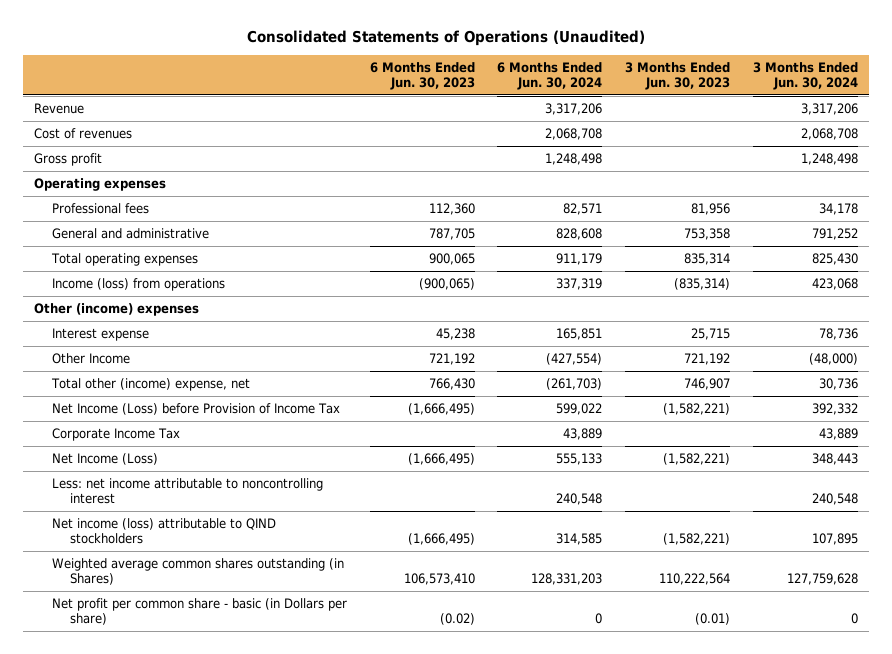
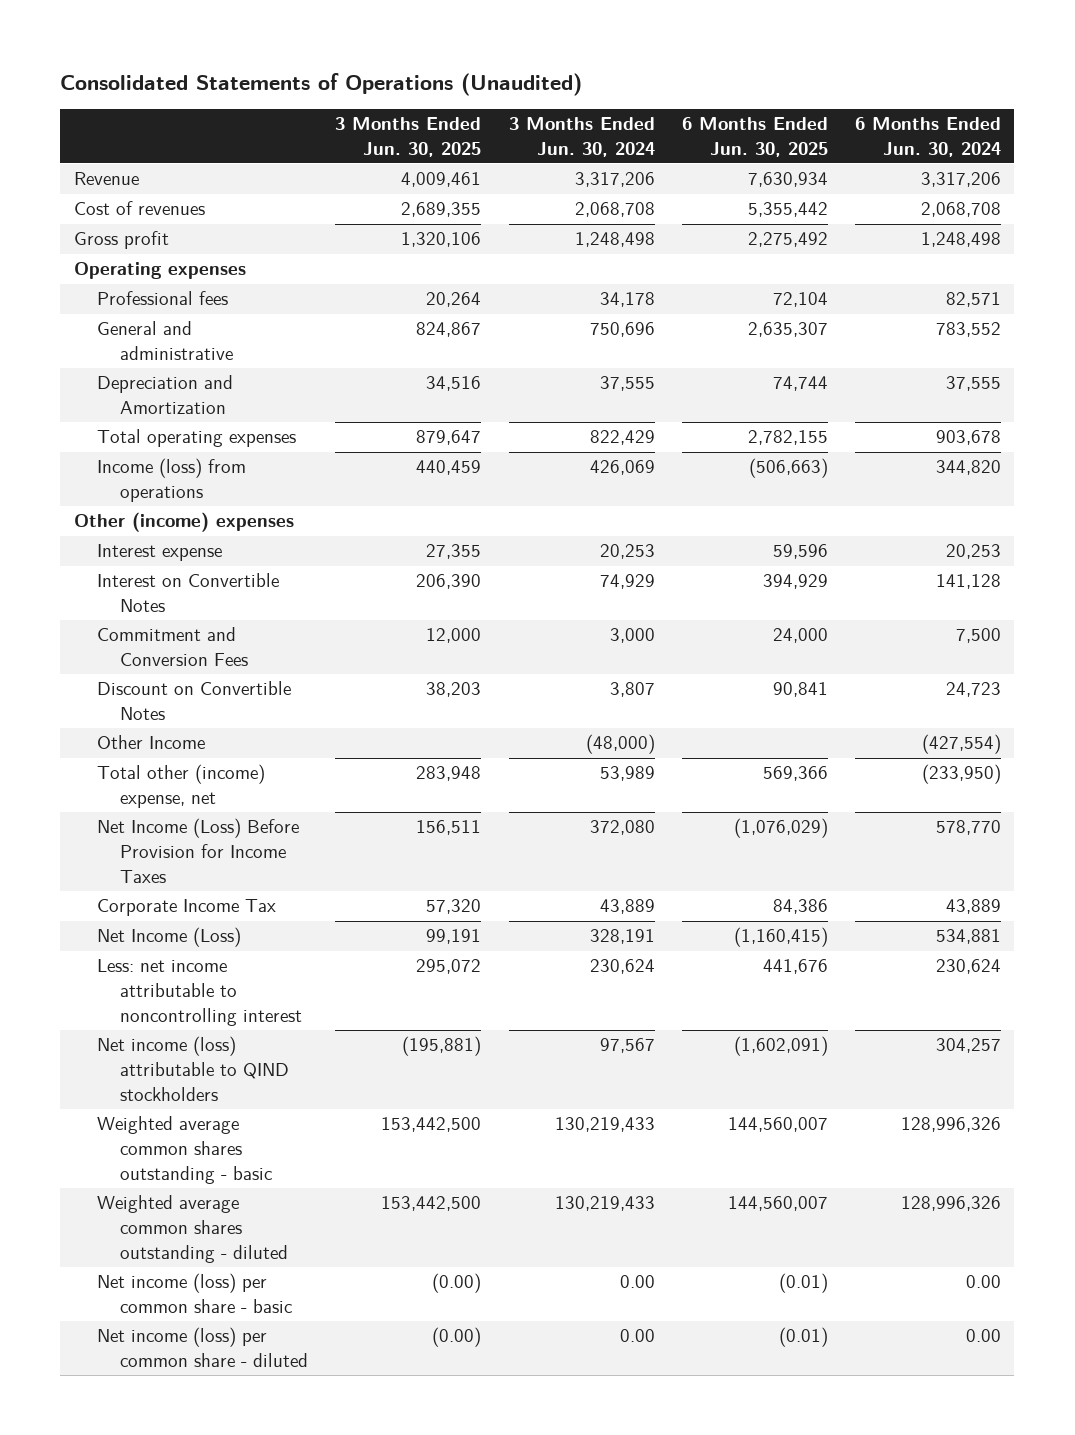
[369,62,475,91] 6 Months Ended Jun. 30, 2023 -> none
[625,62,731,91] 3 Months Ended Jun. 30, 2023 -> none
none -> [335,117,482,157] 3 Months Ended Jun. 30, 2025
none -> [681,117,828,157] 6 Months Ended Jun. 30, 2025
[556,228,603,241] 828,608 -> [935,322,1001,338] 783,552
[811,228,858,241] 791,252 -> [589,322,655,338] 750,696
none -> [97,375,234,414] Depreciation and Amortization
[556,253,603,266] 911,179 -> [935,430,1001,446] 903,678
[811,253,858,266] 825,430 -> [589,430,655,446] 822,429
[556,278,603,291] 337,319 -> [935,460,1001,476] 344,820
[811,278,858,291] 423,068 -> [589,460,655,476] 426,069
[556,328,603,341] 165,851 -> [945,544,1001,560] 20,253
[818,328,858,341] 78,736 -> [599,544,655,560] 20,253
none -> [97,573,280,612] Interest on Convertible Notes
none -> [97,627,249,666] Commitment and Conversion Fees
none -> [97,681,292,720] Discount on Convertible Notes
[546,378,603,391] (261,703) -> [921,764,1001,785] (233,950)
[818,378,858,391] 30,736 -> [599,766,655,782] 53,989
[52,403,341,416] Net Income (Loss) before Provision of Income Tax -> [97,818,300,883] Net Income (Loss) Before Provision for Income Taxes
[556,403,603,416] 599,022 -> [935,820,1001,836] 578,770
[811,403,858,416] 392,332 -> [589,820,655,836] 372,080
[556,453,603,466] 555,133 -> [935,929,1001,945] 534,881
[811,453,858,466] 348,443 -> [589,929,655,945] 328,191
[556,493,603,506] 240,548 -> [935,959,1001,975] 230,624
[811,493,858,506] 240,548 -> [589,959,655,975] 230,624
[556,533,603,546] 314,585 -> [935,1038,1001,1054] 304,257
[811,533,858,546] 107,895 -> [599,1038,655,1054] 97,567
[52,558,345,586] Weighted average common shares outstanding (in Shares) -> [97,1116,273,1184] Weighted average common shares outstanding - basic
[531,573,603,586] 128,331,203 -> [900,1117,1001,1133] 128,996,326
[786,573,858,586] 127,759,628 -> [554,1117,655,1133] 130,219,433
none -> [97,1195,289,1263] Weighted average common shares outstanding - diluted
[52,598,348,626] Net profit per common share - basic (in Dollars per share) -> [97,1273,293,1313] Net income (loss) per common share - basic
[595,613,603,625] 0 -> [965,1275,1001,1289] 0.00
[850,613,858,625] 0 -> [619,1275,655,1289] 0.00
none -> [97,1327,309,1367] Net income (loss) per common share - diluted

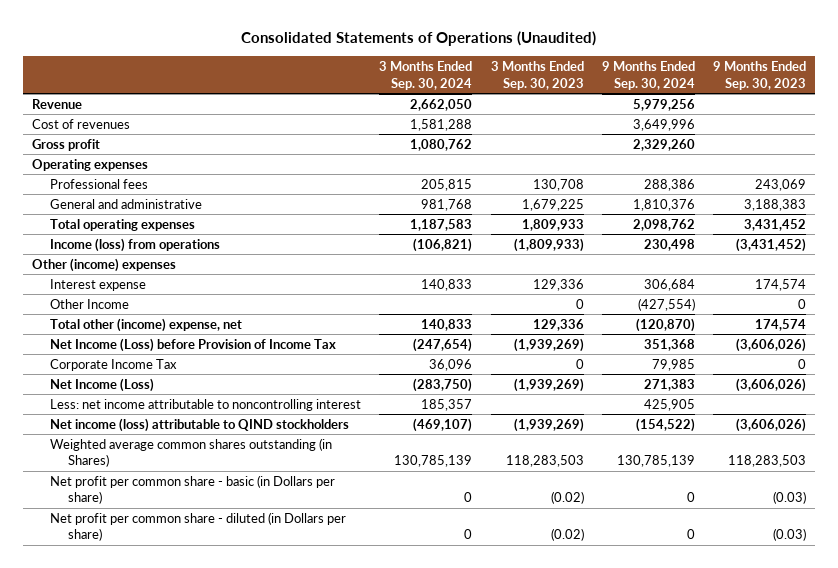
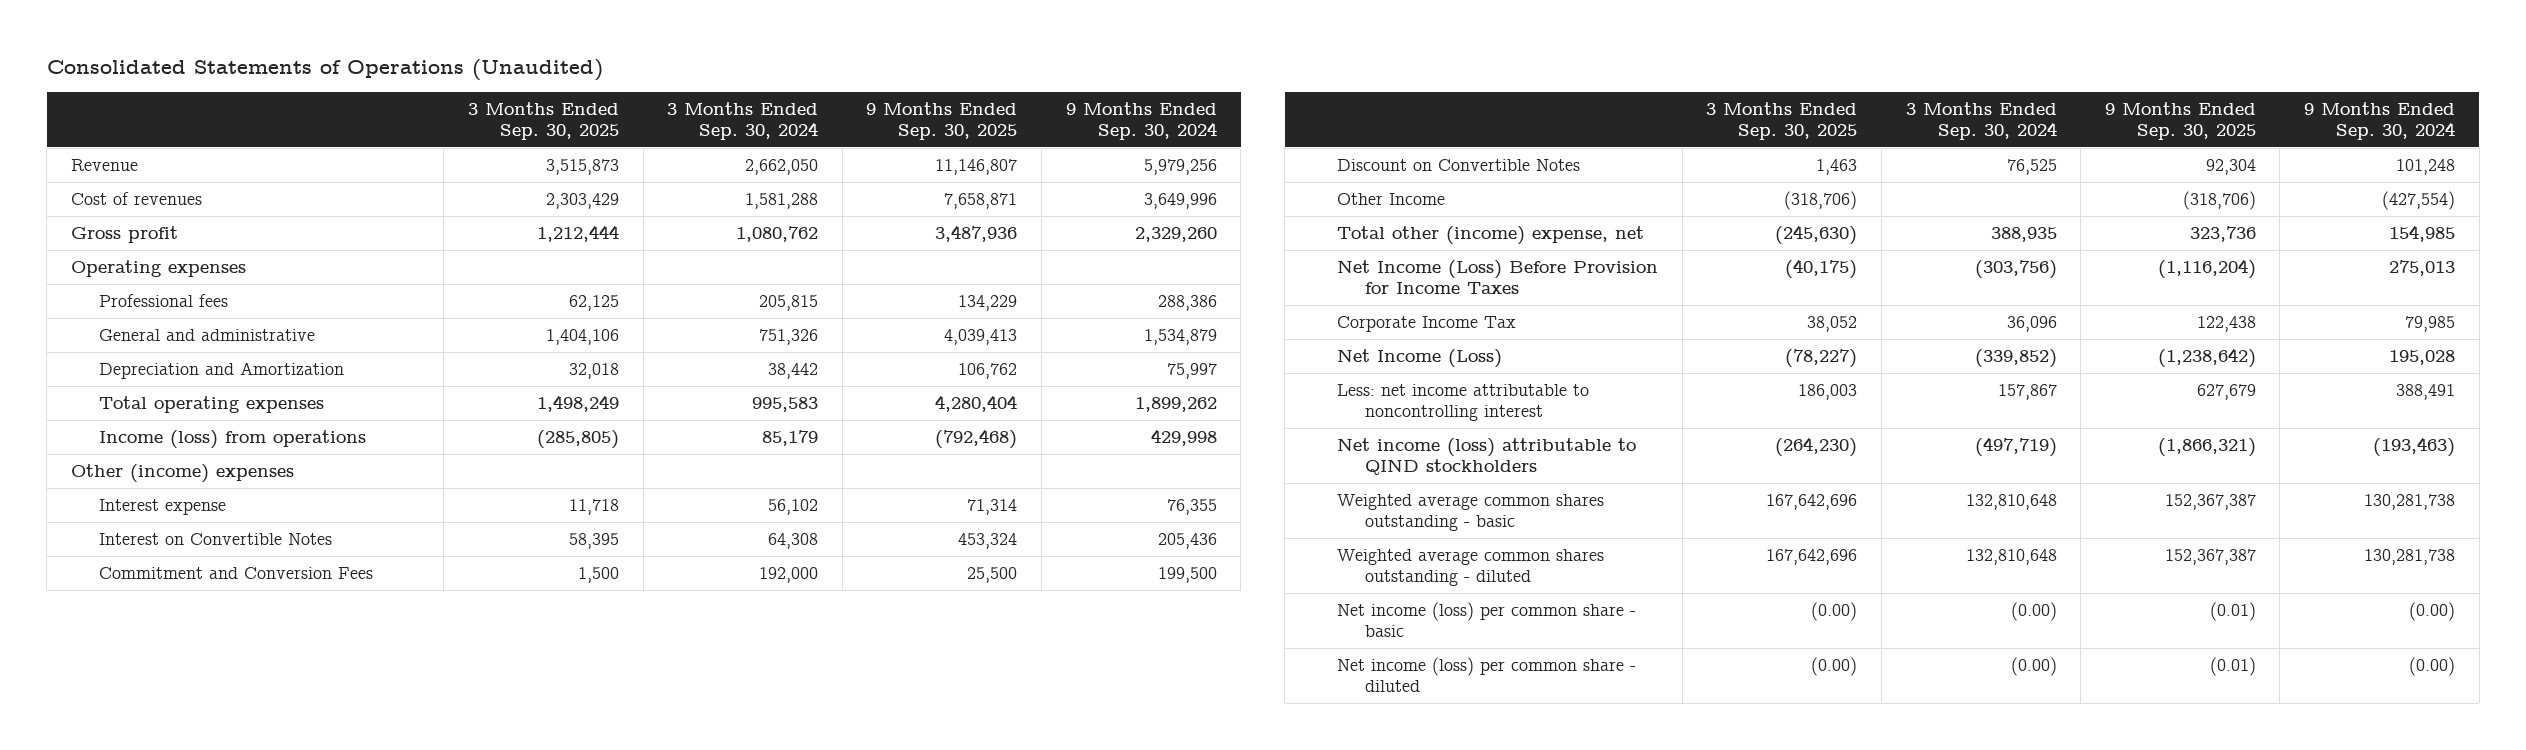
[490,61,584,90] 3 Months Ended Sep. 30, 2023 -> none
[712,61,806,90] 9 Months Ended Sep. 30, 2023 -> none
none -> [467,101,619,140] 3 Months Ended Sep. 30, 2025
none -> [866,101,1018,140] 9 Months Ended Sep. 30, 2025
[421,198,473,211] 981,768 -> [759,328,819,345] 751,326
[632,198,695,211] 1,810,376 -> [1143,328,1217,345] 1,534,879
none -> [98,361,344,379] Depreciation and Amortization
[410,218,473,231] 1,187,583 -> [752,396,819,412] 995,583
[632,218,695,231] 2,098,762 -> [1134,396,1217,412] 1,899,262
[413,237,473,252] (106,821) -> [762,429,819,446] 85,179
[643,238,695,251] 230,498 -> [1150,428,1217,446] 429,998
[421,278,473,291] 140,833 -> [768,498,819,515] 56,102
[643,278,695,291] 306,684 -> [1166,498,1217,515] 76,355
none -> [98,532,332,545] Interest on Convertible Notes
none -> [98,566,373,579] Commitment and Conversion Fees
none -> [1337,158,1581,171] Discount on Convertible Notes
[421,318,473,331] 140,833 -> [1990,226,2057,242] 388,935
[635,317,695,332] (120,870) -> [2388,224,2455,242] 154,985
[50,337,337,352] Net Income (Loss) before Provision of Income Tax -> [1337,259,1659,295] Net Income (Loss) Before Provision for Income Taxes
[413,337,473,352] (247,654) -> [1974,259,2057,279] (303,756)
[643,338,695,351] 351,368 -> [2388,259,2455,276] 275,013
[413,377,473,392] (283,750) -> [1974,348,2057,368] (339,852)
[643,378,695,391] 271,383 -> [2388,349,2455,365] 195,028
[421,398,473,411] 185,357 -> [1997,383,2057,400] 157,867
[643,398,695,411] 425,905 -> [2395,383,2455,400] 388,491
[413,417,473,432] (469,107) -> [1974,436,2057,457] (497,719)
[635,417,695,432] (154,522) -> [2372,436,2455,457] (193,463)
[50,437,333,468] Weighted average common shares outstanding (in Shares) -> [1337,493,1605,532] Weighted average common shares outstanding - basic
[394,455,473,468] 130,785,139 -> [1965,493,2057,510] 132,810,648
[616,455,695,468] 130,785,139 -> [2363,493,2455,510] 130,281,738
none -> [1337,548,1605,587] Weighted average common shares outstanding - diluted
[50,474,336,505] Net profit per common share - basic (in Dollars per share) -> [1337,601,1637,638] Net income (loss) per common share - basic
[464,492,473,503] 0 -> [2010,601,2057,621] (0.00)
[686,492,695,503] 0 -> [2408,601,2455,621] (0.00)
[50,511,347,542] Net profit per common share - diluted (in Dollars per share) -> [1337,656,1637,693] Net income (loss) per common share - diluted
[464,529,473,540] 0 -> [2010,656,2057,676] (0.00)
[686,529,695,540] 0 -> [2408,656,2455,676] (0.00)

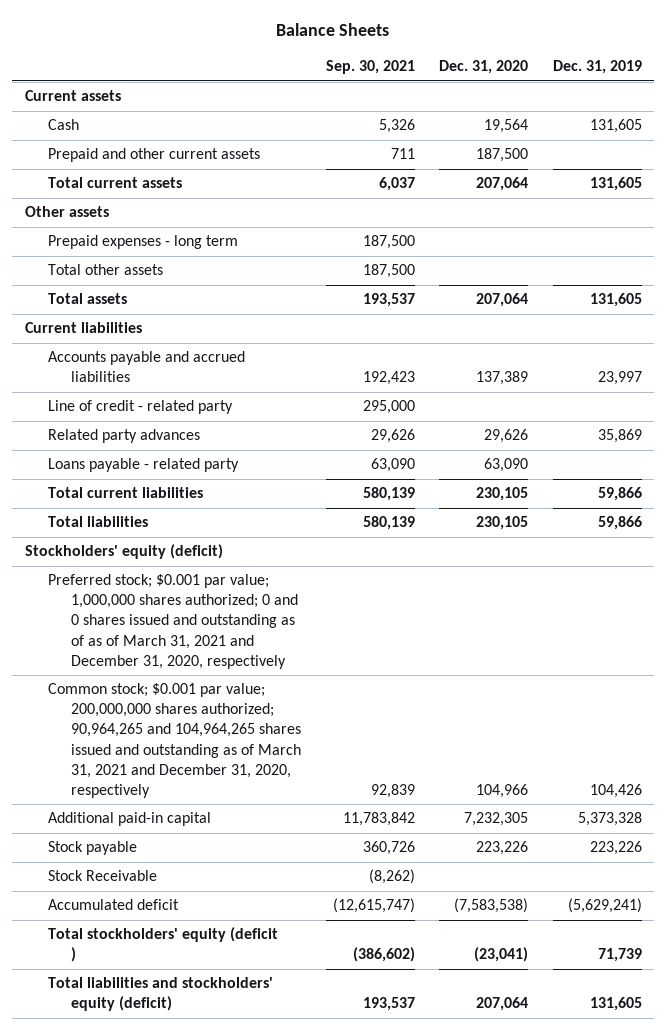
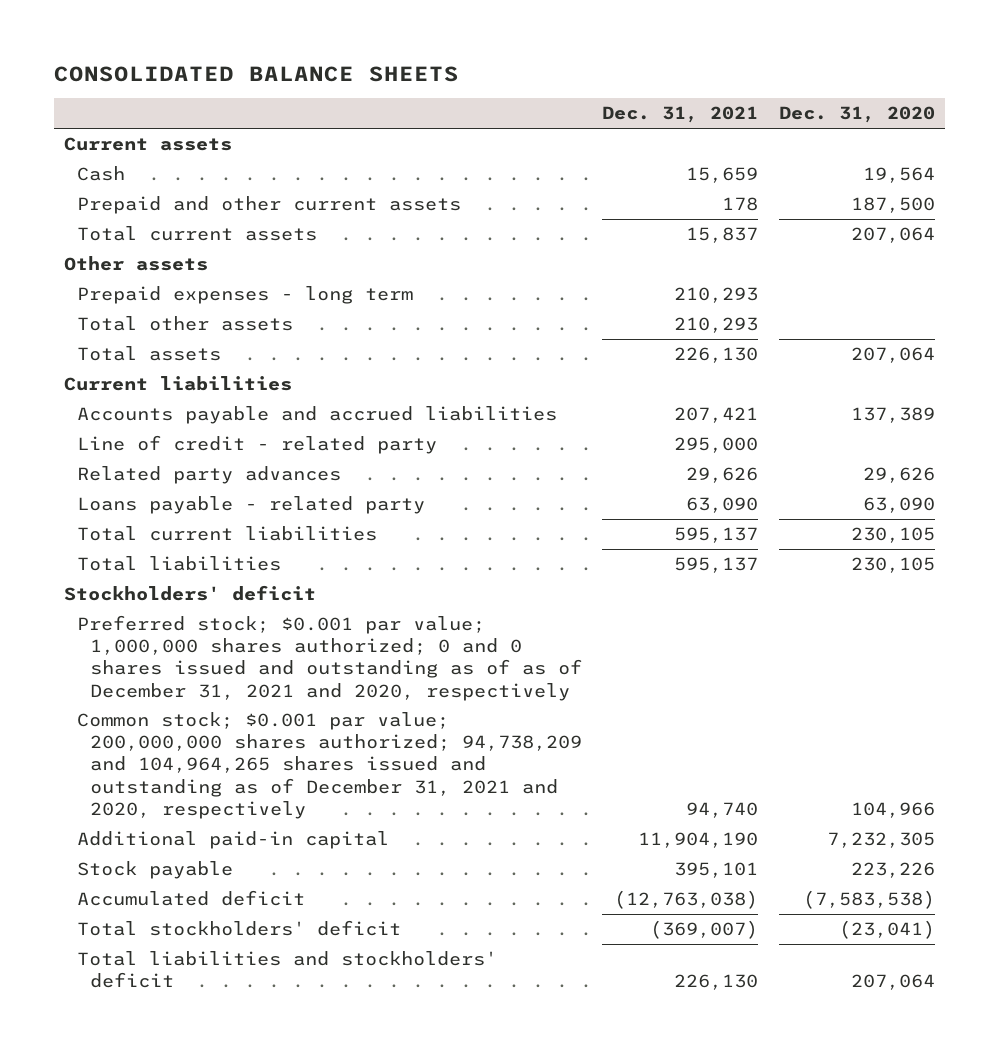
[276,23,390,37] Balance Sheets -> [53,65,459,82] CONSOLIDATED BALANCE SHEETS
[325,60,415,75] Sep. 30, 2021 -> none
[553,60,643,75] Dec. 31, 2019 -> none
none -> [602,106,759,124] Dec. 31, 2021
[24,544,223,560] Stockholders' equity (deficit) -> [63,584,316,601] Stockholders' deficit
[47,574,299,669] Preferred stock; $0.001 par value; 1,000,000 shares authorized; 0 and 0 shares issued and outstanding as of as of March 31, 2021 and December 31, 2020, respectively -> [76,614,583,701] Preferred stock; $0.001 par value; 1,000,000 shares authorized; 0 and 0 shares issued and outstanding as of as of December 31, 2021 and 2020, respectively
[47,683,302,798] Common stock; $0.001 par value; 200,000,000 shares authorized; 90,964,265 and 104,964,265 shares issued and outstanding as of March 31, 2021 and December 31, 2020, respectively -> [76,711,583,819] Common stock; $0.001 par value; 200,000,000 shares authorized; 94,738,209 and 104,964,265 shares issued and outstanding as of December 31, 2021 and 2020, respectively
[47,870,157,882] Stock Receivable -> none
[47,927,278,963] Total stockholders' equity (deficit ) -> [76,919,401,936] Total stockholders' deficit
[47,977,273,1012] Total liabilities and stockholders' equity (deficit) -> [76,950,497,989] Total liabilities and stockholders' deficit

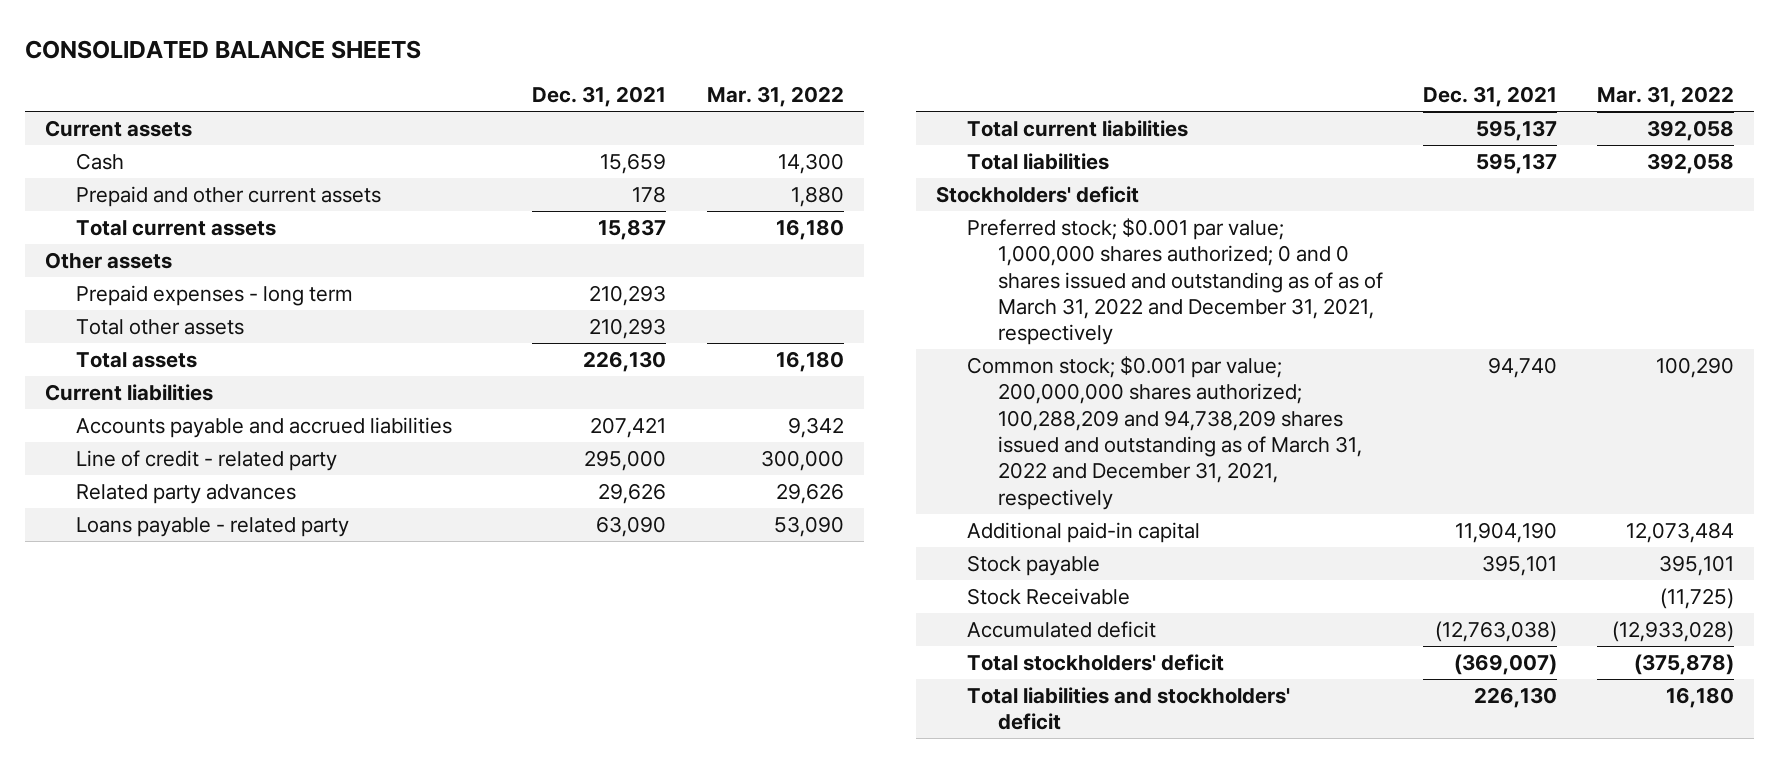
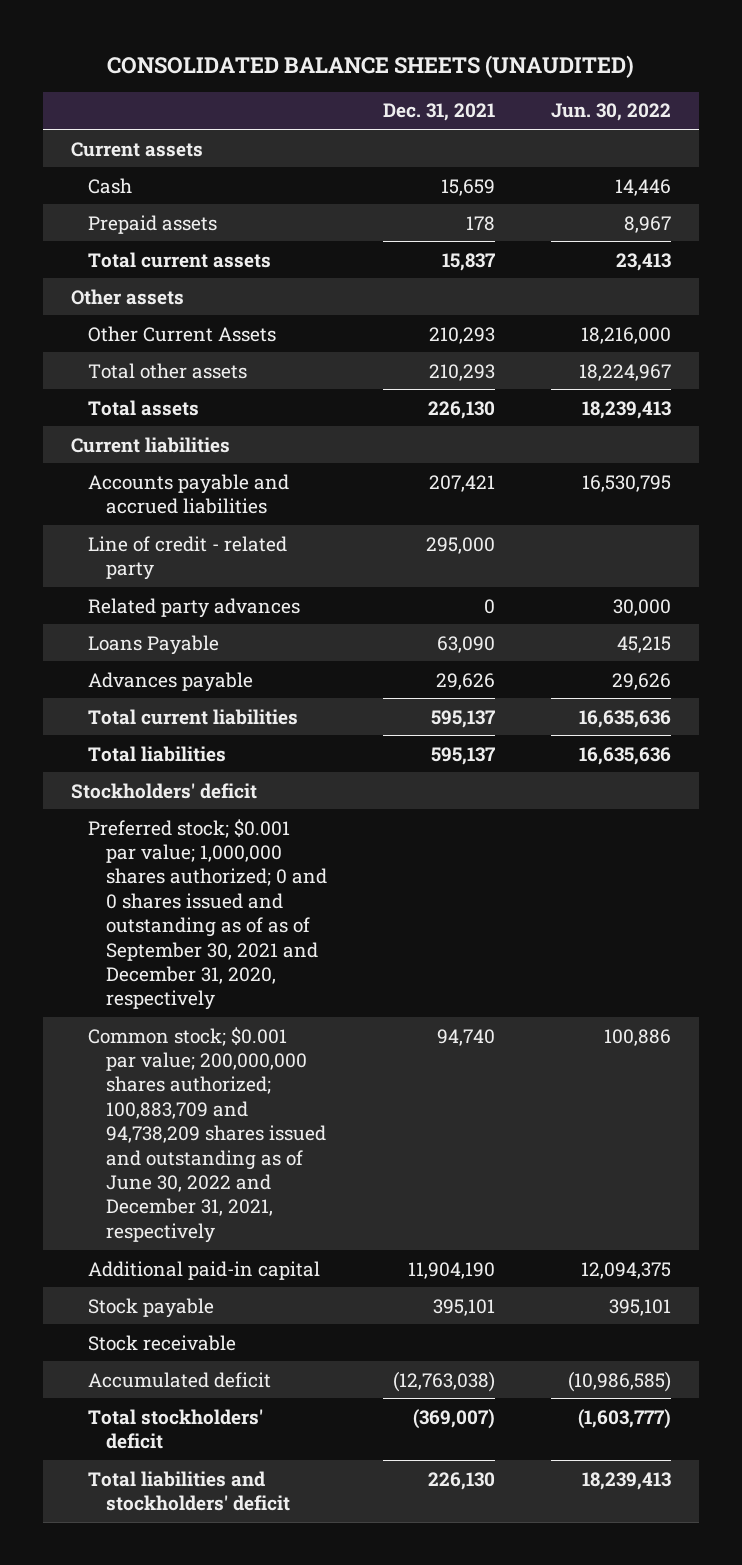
[25,39,422,59] CONSOLIDATED BALANCE SHEETS -> [107,54,635,78] CONSOLIDATED BALANCE SHEETS (UNAUDITED)
[706,86,844,108] Mar. 31, 2022 -> none
none -> [551,103,672,122] Jun. 30, 2022
[76,185,382,207] Prepaid and other current assets -> [88,214,218,234] Prepaid assets
[76,284,354,306] Prepaid expenses - long term -> [88,325,277,342] Other Current Assets
[598,482,667,504] 29,626 -> [483,598,495,614] 0
[76,516,350,537] Loans payable - related party -> [88,634,220,655] Loans Payable
none -> [88,671,254,692] Advances payable
[966,217,1383,346] Preferred stock; $0.001 par value; 1,000,000 shares authorized; 0 and 0 shares issued and outstanding as of as of March 31, 2022 and December 31, 2021, respectively -> [88,818,327,1011] Preferred stock; $0.001 par value; 1,000,000 shares authorized; 0 and 0 shares issued and outstanding as of as of September 30, 2021 and December 31, 2020, respectively
[966,355,1362,510] Common stock; $0.001 par value; 200,000,000 shares authorized; 100,288,209 and 94,738,209 shares issued and outstanding as of March 31, 2022 and December 31, 2021, respectively -> [88,1026,326,1243] Common stock; $0.001 par value; 200,000,000 shares authorized; 100,883,709 and 94,738,209 shares issued and outstanding as of June 30, 2022 and December 31, 2021, respectively
[966,587,1130,605] Stock Receivable -> [88,1334,237,1351] Stock receivable

